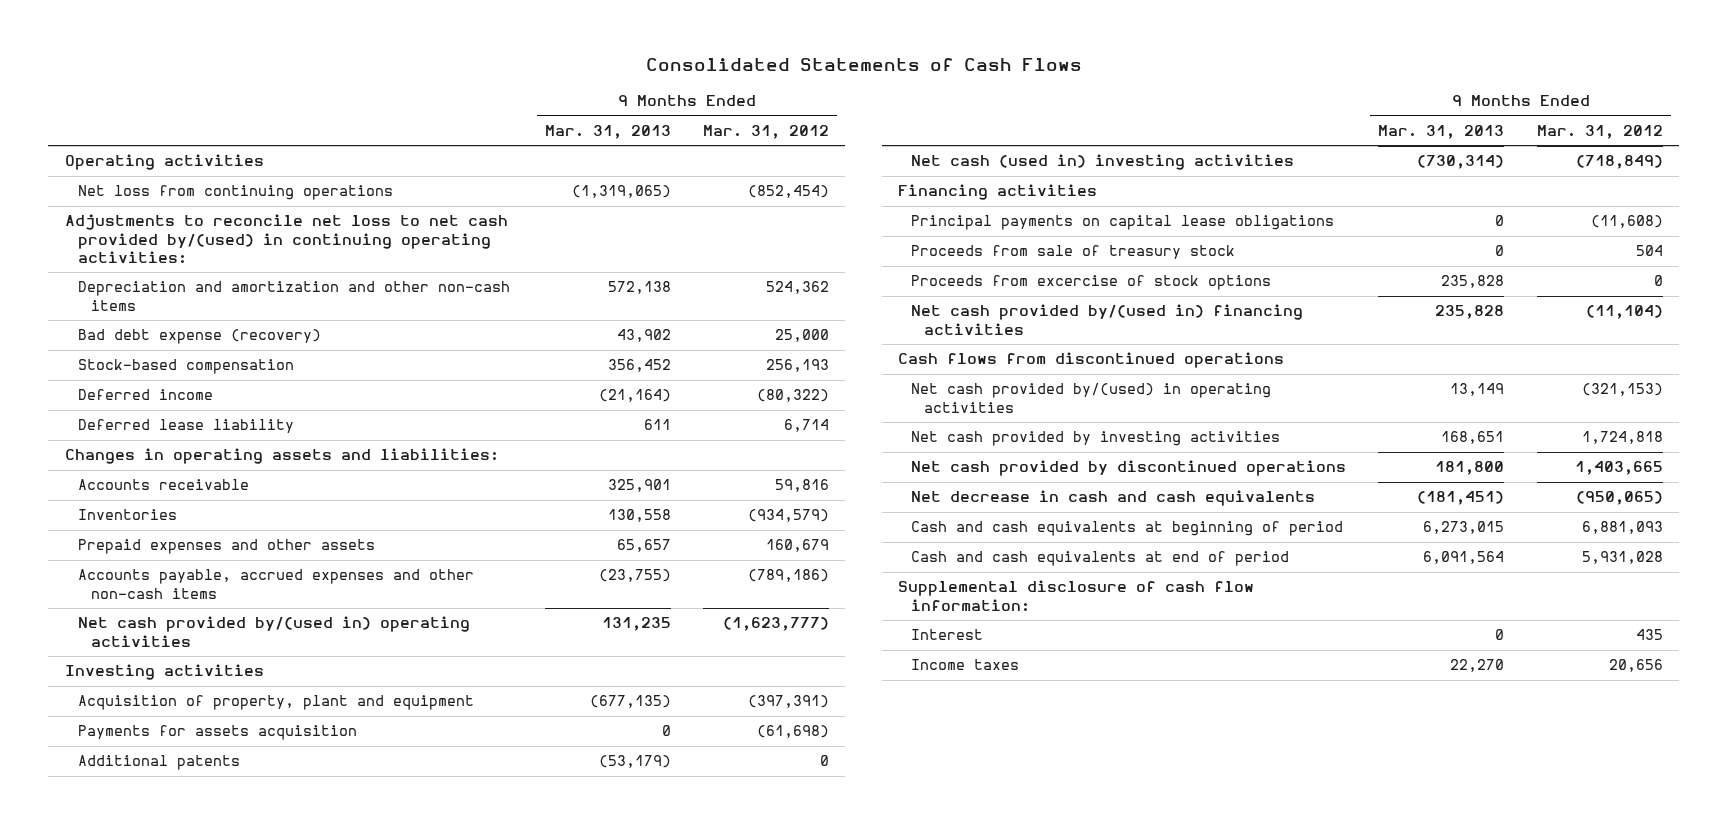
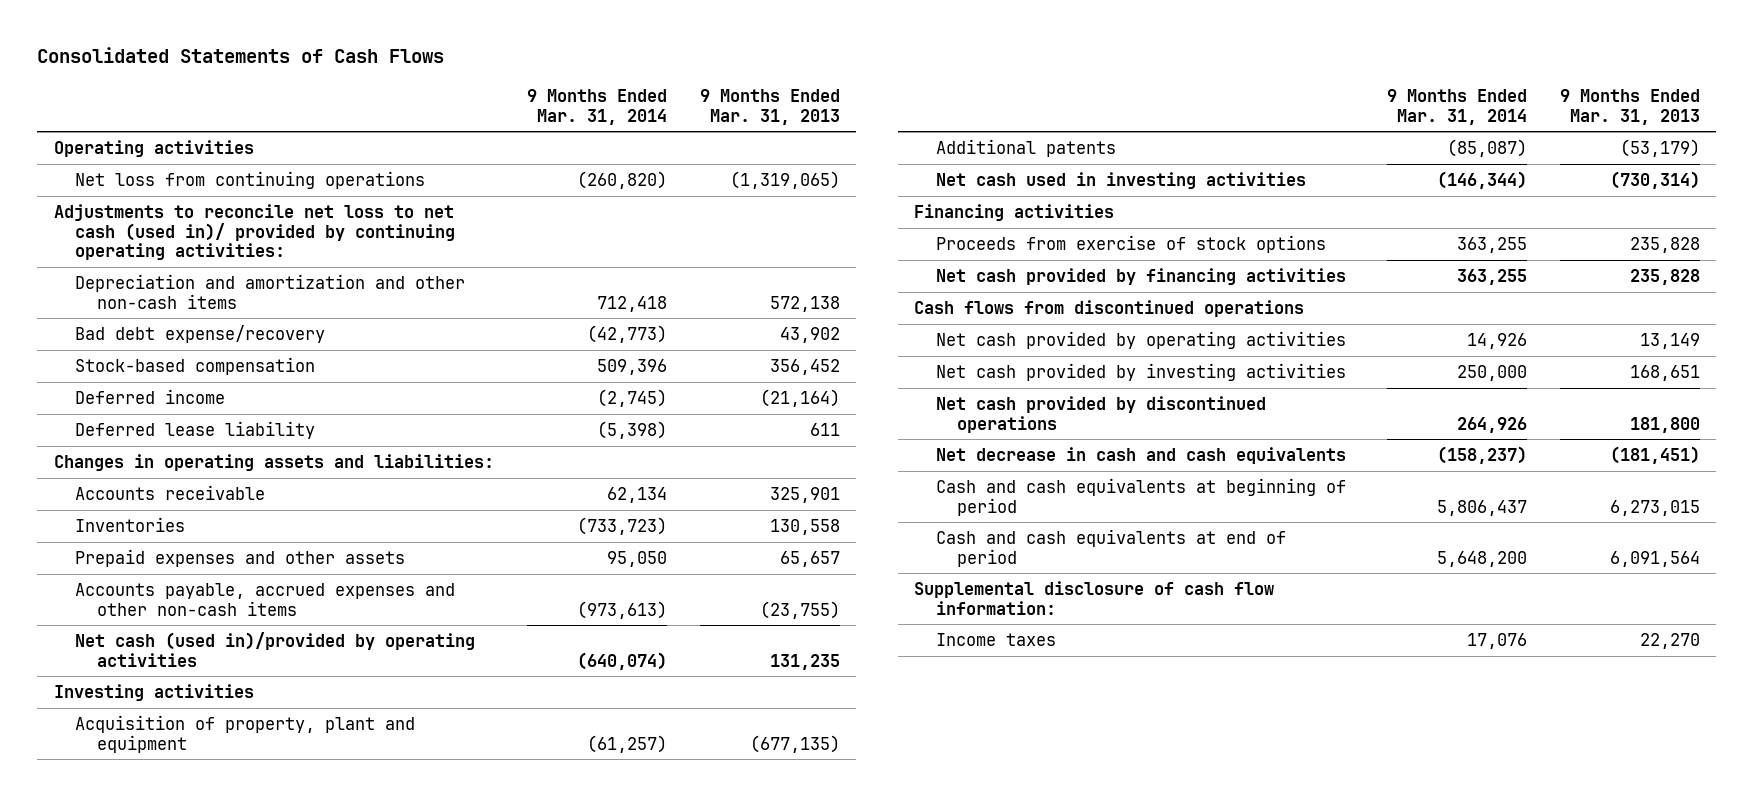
[703,124,830,139] Mar. 31, 2012 -> none
none -> [526,88,667,125] 9 Months Ended Mar. 31, 2014
[64,214,508,264] Adjustments to reconcile net loss to net cash provided by/(used) in continuing operating activities: -> [53,203,456,261] Adjustments to reconcile net loss to net cash (used in)/ provided by continuing operating activities:
[77,329,321,345] Bad debt expense (recovery) -> [75,324,326,343] Bad debt expense/recovery
[77,616,470,647] Net cash provided by/(used in) operating activities -> [75,631,476,667] Net cash (used in)/provided by operating activities
[77,725,357,741] Payments for assets acquisition -> none
[911,154,1295,171] Net cash (used in) investing activities -> [935,171,1306,189] Net cash used in investing activities
[911,215,1335,231] Principal payments on capital lease obligations -> none
[911,245,1236,260] Proceeds from sale of treasury stock -> none
[911,275,1272,291] Proceeds from excercise of stock options -> [935,234,1326,253] Proceeds from exercise of stock options
[911,304,1304,335] Net cash provided by/(used in) financing activities -> [935,267,1346,285] Net cash provided by financing activities
[911,383,1272,413] Net cash provided by/(used) in operating activities -> [935,330,1346,349] Net cash provided by operating activities
[911,629,984,641] Interest -> none

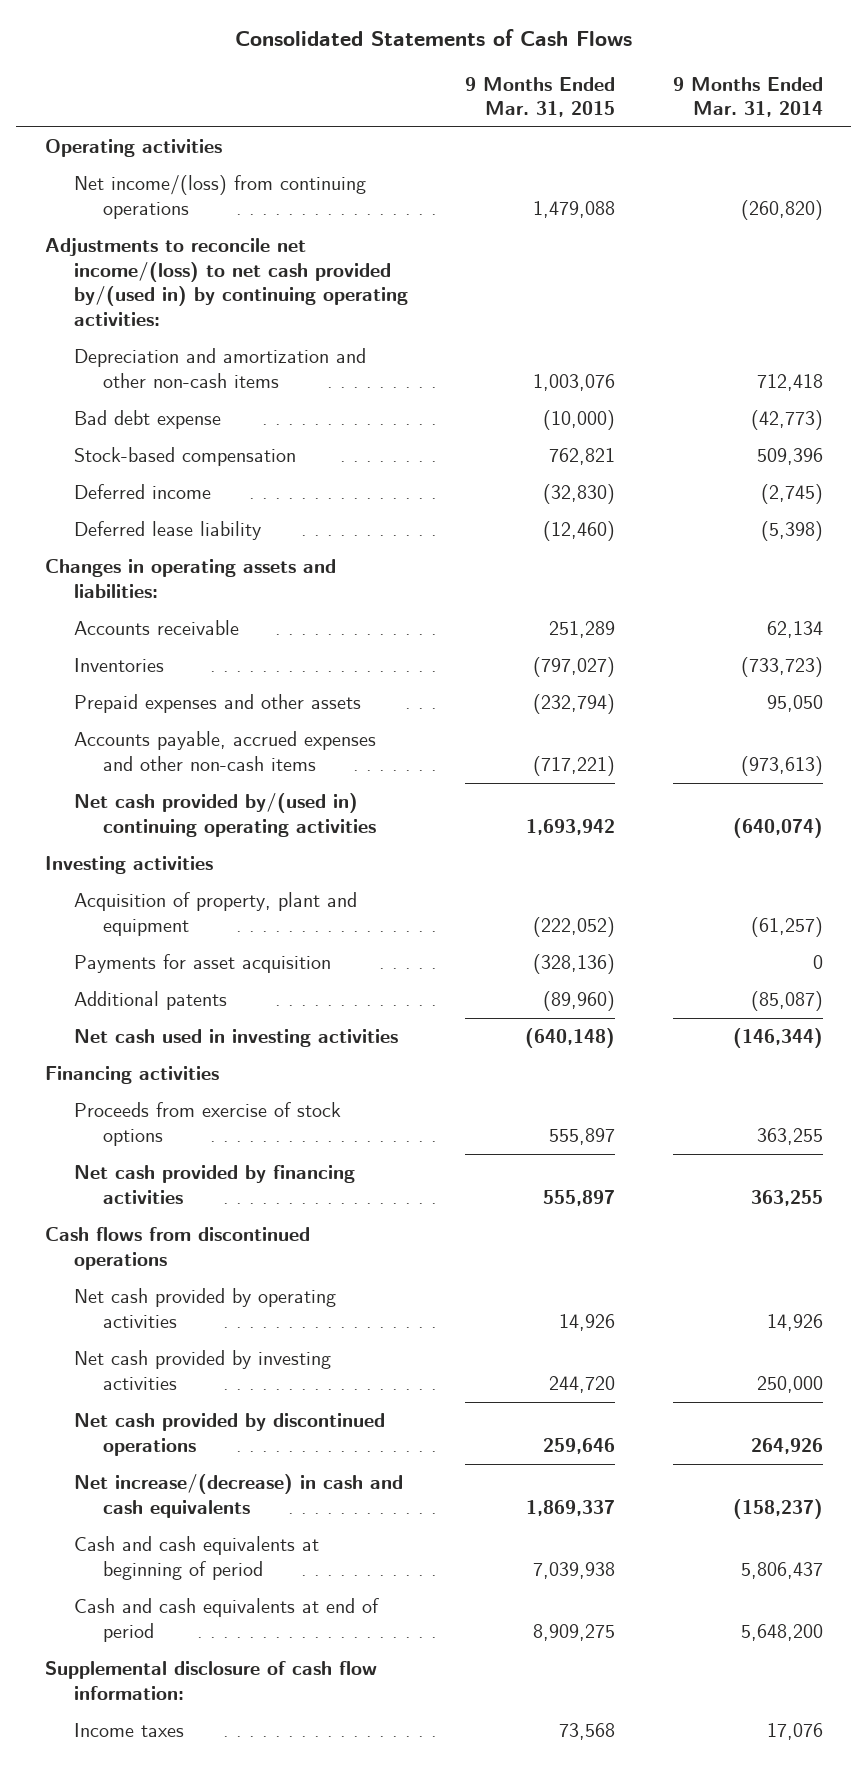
[699,88,840,125] 9 Months Ended Mar. 31, 2013 -> none
none -> [465,76,616,117] 9 Months Ended Mar. 31, 2015
[75,170,426,189] Net loss from continuing operations -> [73,175,366,219] Net income/(loss) from continuing operations
[53,203,456,261] Adjustments to reconcile net loss to net cash (used in)/ provided by continuing operating activities: -> [44,238,408,326] Adjustments to reconcile net income/(loss) to net cash provided by/(used in) by continuing operating activities:
[75,324,326,343] Bad debt expense/recovery -> [73,410,221,430] Bad debt expense
[75,631,476,667] Net cash (used in)/provided by operating activities -> [73,793,376,837] Net cash provided by/(used in) continuing operating activities
none -> [73,954,331,974] Payments for asset acquisition
[935,446,1346,464] Net decrease in cash and cash equivalents -> [73,1474,403,1518] Net increase/(decrease) in cash and cash equivalents

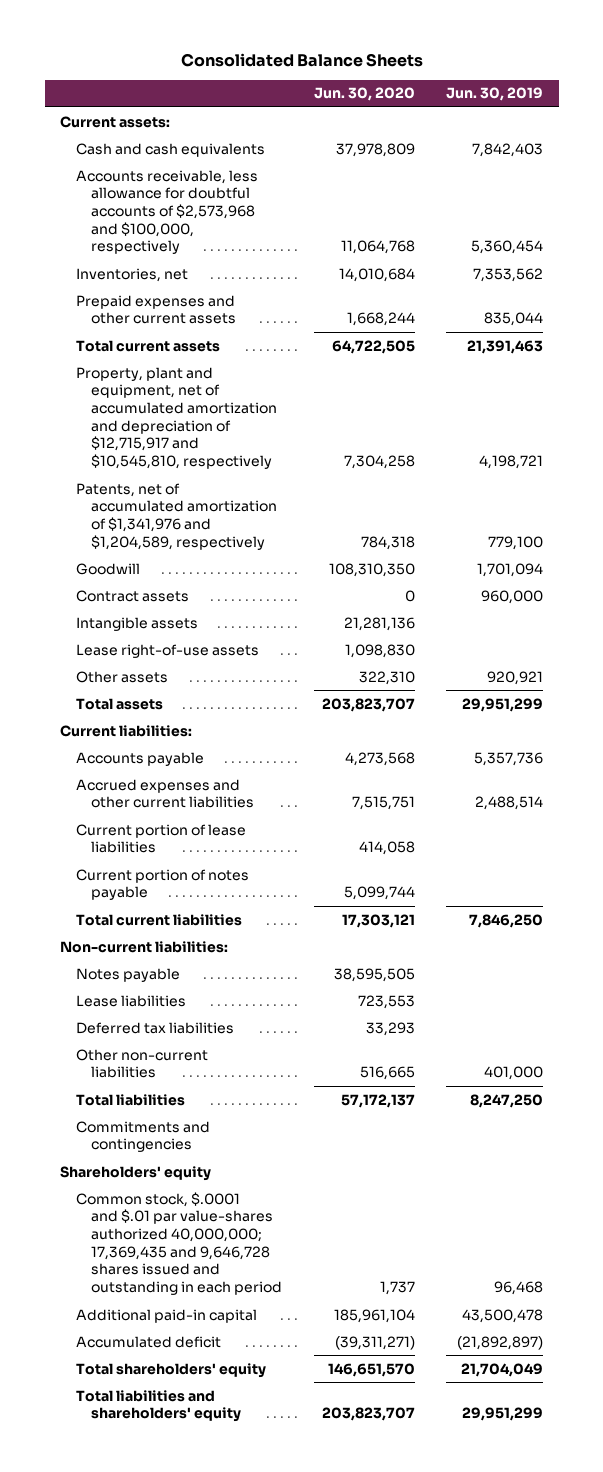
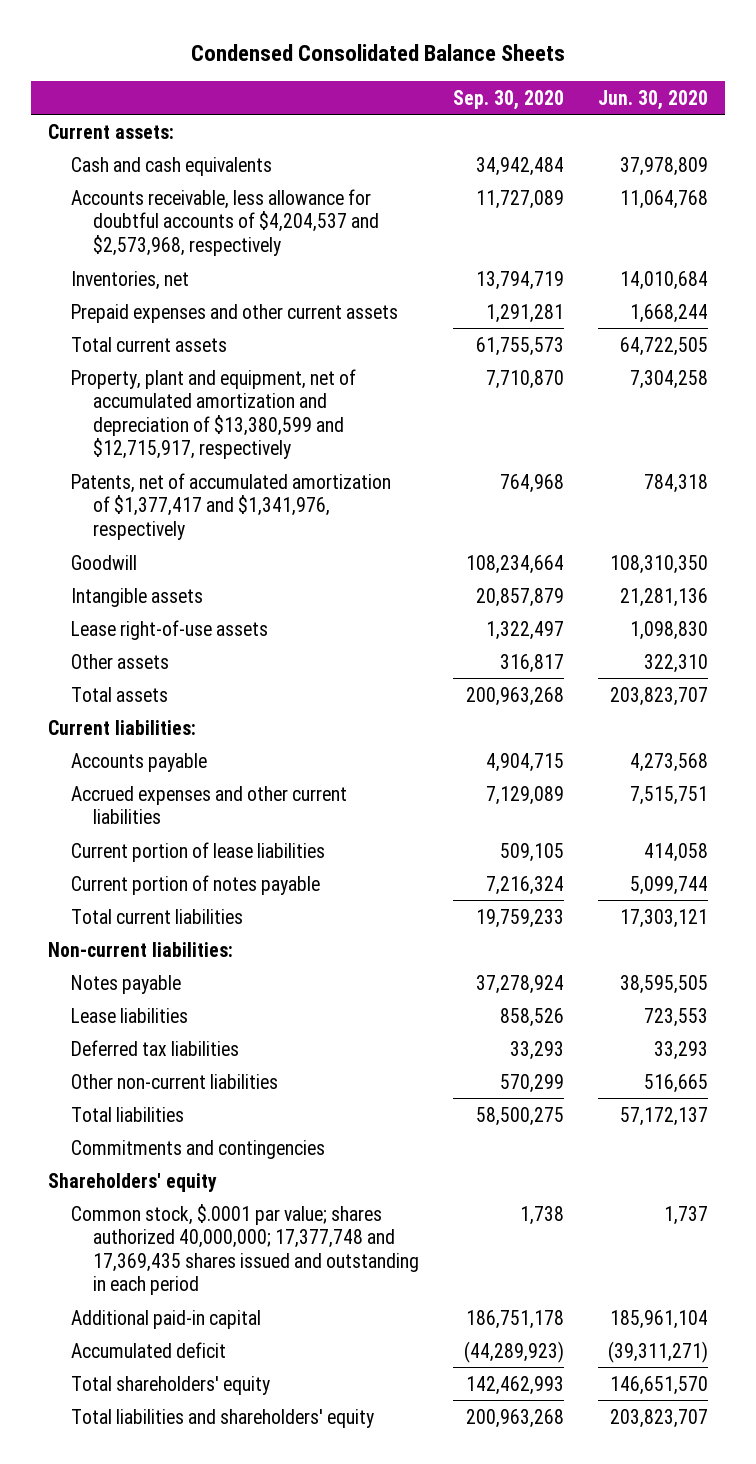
[180,53,423,68] Consolidated Balance Sheets -> [190,44,565,62] Condensed Consolidated Balance Sheets
[445,87,543,102] Jun. 30, 2019 -> none
none -> [452,89,564,110] Sep. 30, 2020
[75,169,258,255] Accounts receivable, less allowance for doubtful accounts of $2,573,968 and $100,000, respectively -> [70,188,379,256] Accounts receivable, less allowance for doubtful accounts of $4,204,537 and $2,573,968, respectively
[75,366,278,470] Property, plant and equipment, net of accumulated amortization and depreciation of $12,715,917 and $10,545,810, respectively -> [70,368,356,460] Property, plant and equipment, net of accumulated amortization and depreciation of $13,380,599 and $12,715,917, respectively
[75,482,278,550] Patents, net of accumulated amortization of $1,341,976 and $1,204,589, respectively -> [70,472,391,540] Patents, net of accumulated amortization of $1,377,417 and $1,341,976, respectively
[75,589,189,602] Contract assets -> none
[75,1191,283,1296] Common stock, $.0001 and $.01 par value-shares authorized 40,000,000; 17,369,435 and 9,646,728 shares issued and outstanding in each period -> [70,1203,419,1296] Common stock, $.0001 par value; shares authorized 40,000,000; 17,377,748 and 17,369,435 shares issued and outstanding in each period

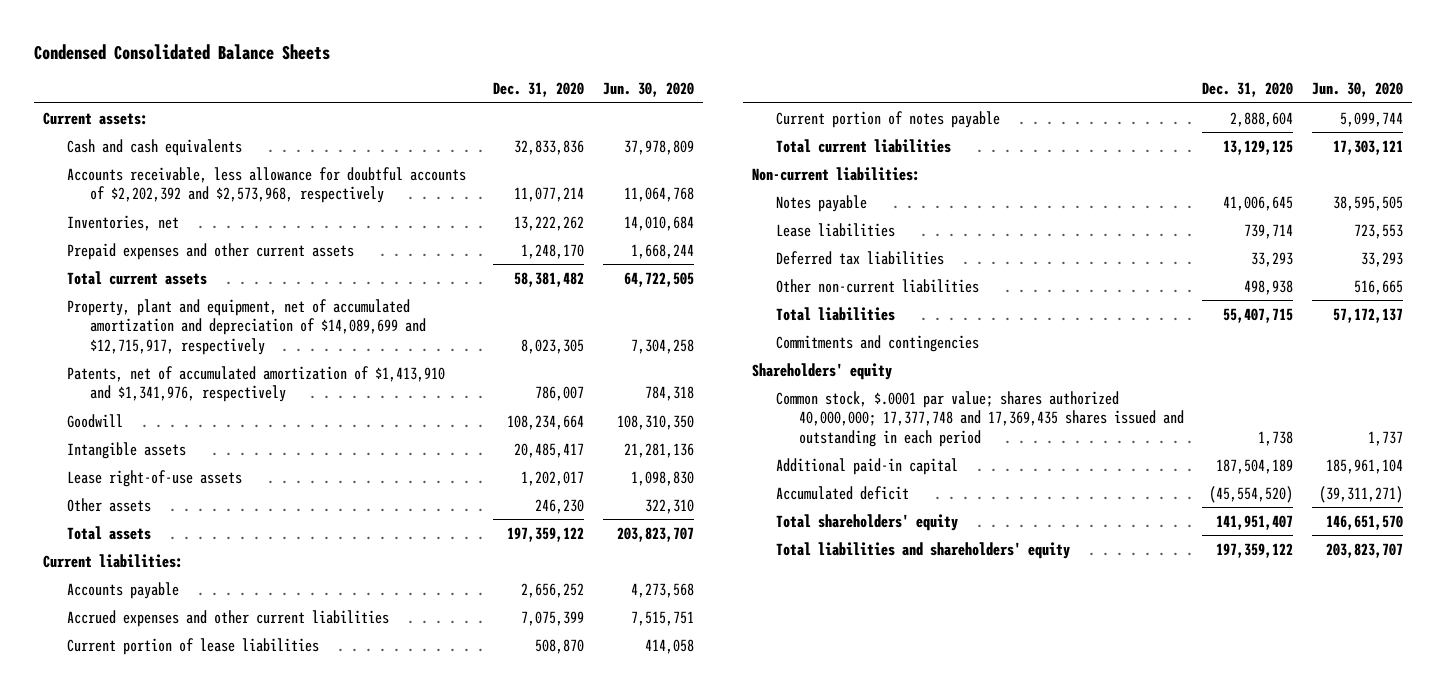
[452,89,564,110] Sep. 30, 2020 -> none
none -> [493,82,585,98] Dec. 31, 2020
[70,188,379,256] Accounts receivable, less allowance for doubtful accounts of $4,204,537 and $2,573,968, respectively -> [66,166,466,204] Accounts receivable, less allowance for doubtful accounts of $2,202,392 and $2,573,968, respectively
[70,368,356,460] Property, plant and equipment, net of accumulated amortization and depreciation of $13,380,599 and $12,715,917, respectively -> [66,298,427,355] Property, plant and equipment, net of accumulated amortization and depreciation of $14,089,699 and $12,715,917, respectively
[70,472,391,540] Patents, net of accumulated amortization of $1,377,417 and $1,341,976, respectively -> [66,365,445,403] Patents, net of accumulated amortization of $1,413,910 and $1,341,976, respectively

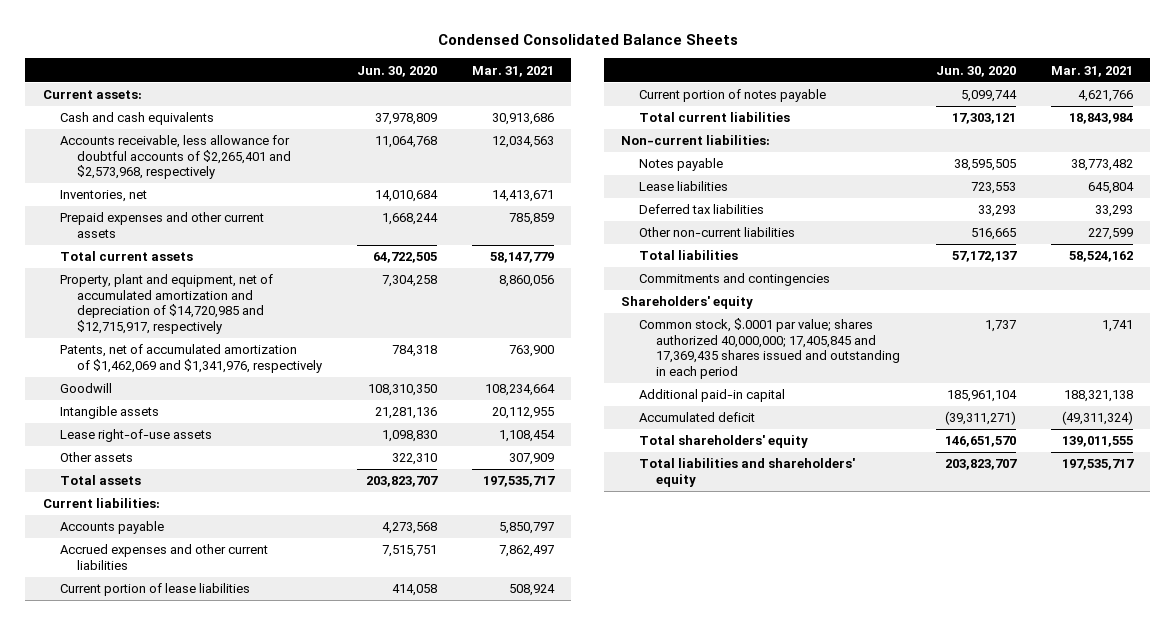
[493,82,585,98] Dec. 31, 2020 -> none
none -> [471,65,554,77] Mar. 31, 2021
[66,166,466,204] Accounts receivable, less allowance for doubtful accounts of $2,202,392 and $2,573,968, respectively -> [59,135,291,180] Accounts receivable, less allowance for doubtful accounts of $2,265,401 and $2,573,968, respectively
[66,298,427,355] Property, plant and equipment, net of accumulated amortization and depreciation of $14,089,699 and $12,715,917, respectively -> [59,274,273,334] Property, plant and equipment, net of accumulated amortization and depreciation of $14,720,985 and $12,715,917, respectively
[66,365,445,403] Patents, net of accumulated amortization of $1,413,910 and $1,341,976, respectively -> [59,344,322,373] Patents, net of accumulated amortization of $1,462,069 and $1,341,976, respectively
[775,390,1184,447] Common stock, $.0001 par value; shares authorized 40,000,000; 17,377,748 and 17,369,435 shares issued and outstanding in each period -> [638,318,900,379] Common stock, $.0001 par value; shares authorized 40,000,000; 17,405,845 and 17,369,435 shares issued and outstanding in each period

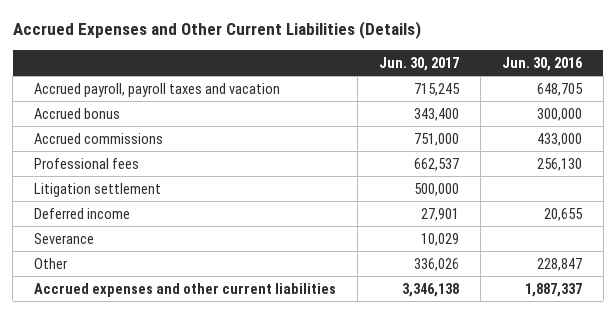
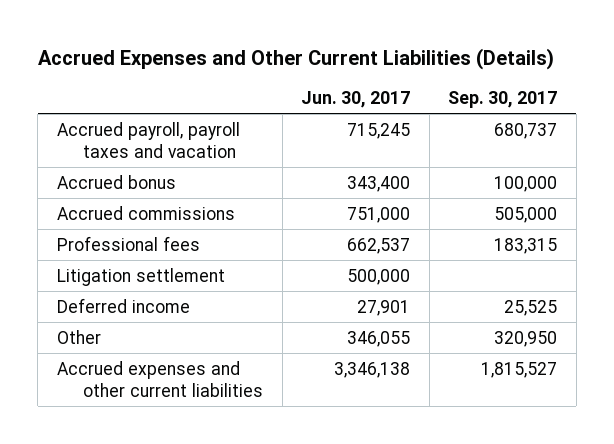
[501,56,583,71] Jun. 30, 2016 -> none
none -> [448,91,558,109] Sep. 30, 2017
[34,232,95,244] Severance -> none
[414,257,460,271] 336,026 -> [347,330,411,347] 346,055

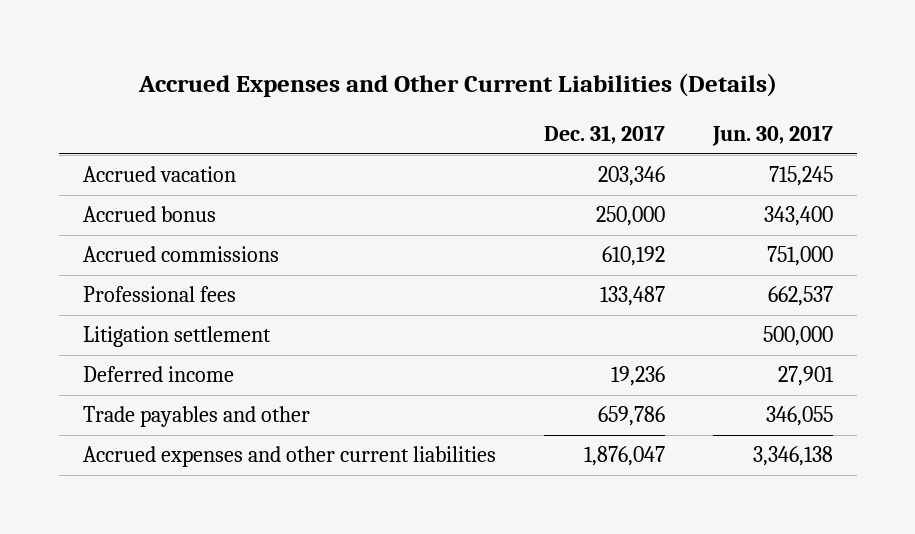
[448,91,558,109] Sep. 30, 2017 -> none
none -> [543,125,665,145] Dec. 31, 2017
[57,121,241,158] Accrued payroll, payroll taxes and vacation -> [82,166,236,183] Accrued vacation
[57,329,102,344] Other -> [82,406,310,428] Trade payables and other

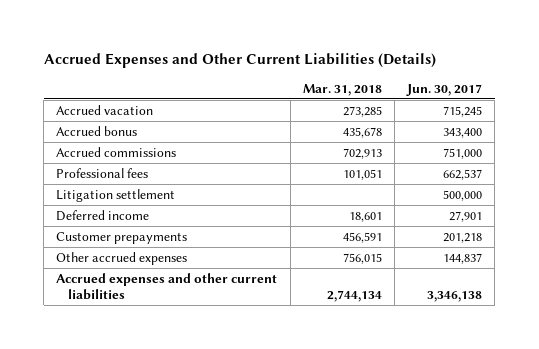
[543,125,665,145] Dec. 31, 2017 -> none
none -> [302,83,382,96] Mar. 31, 2018
[82,406,310,428] Trade payables and other -> none
none -> [56,232,188,245] Customer prepayments
none -> [56,252,188,266] Other accrued expenses

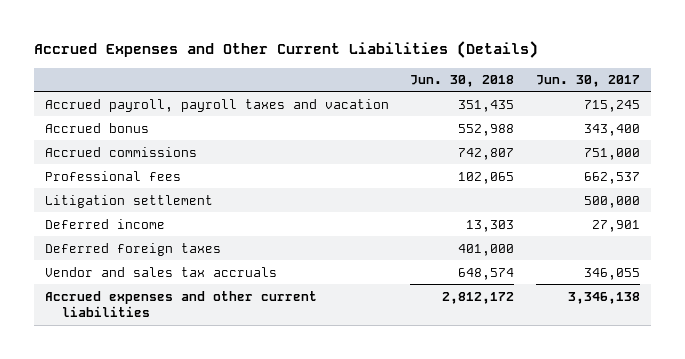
[302,83,382,96] Mar. 31, 2018 -> none
none -> [410,75,515,88] Jun. 30, 2018
[56,105,154,116] Accrued vacation -> [44,98,389,112] Accrued payroll, payroll taxes and vacation
[56,232,188,245] Customer prepayments -> none
[56,252,188,266] Other accrued expenses -> none
none -> [44,242,221,256] Deferred foreign taxes
none -> [44,266,277,277] Vendor and sales tax accruals

